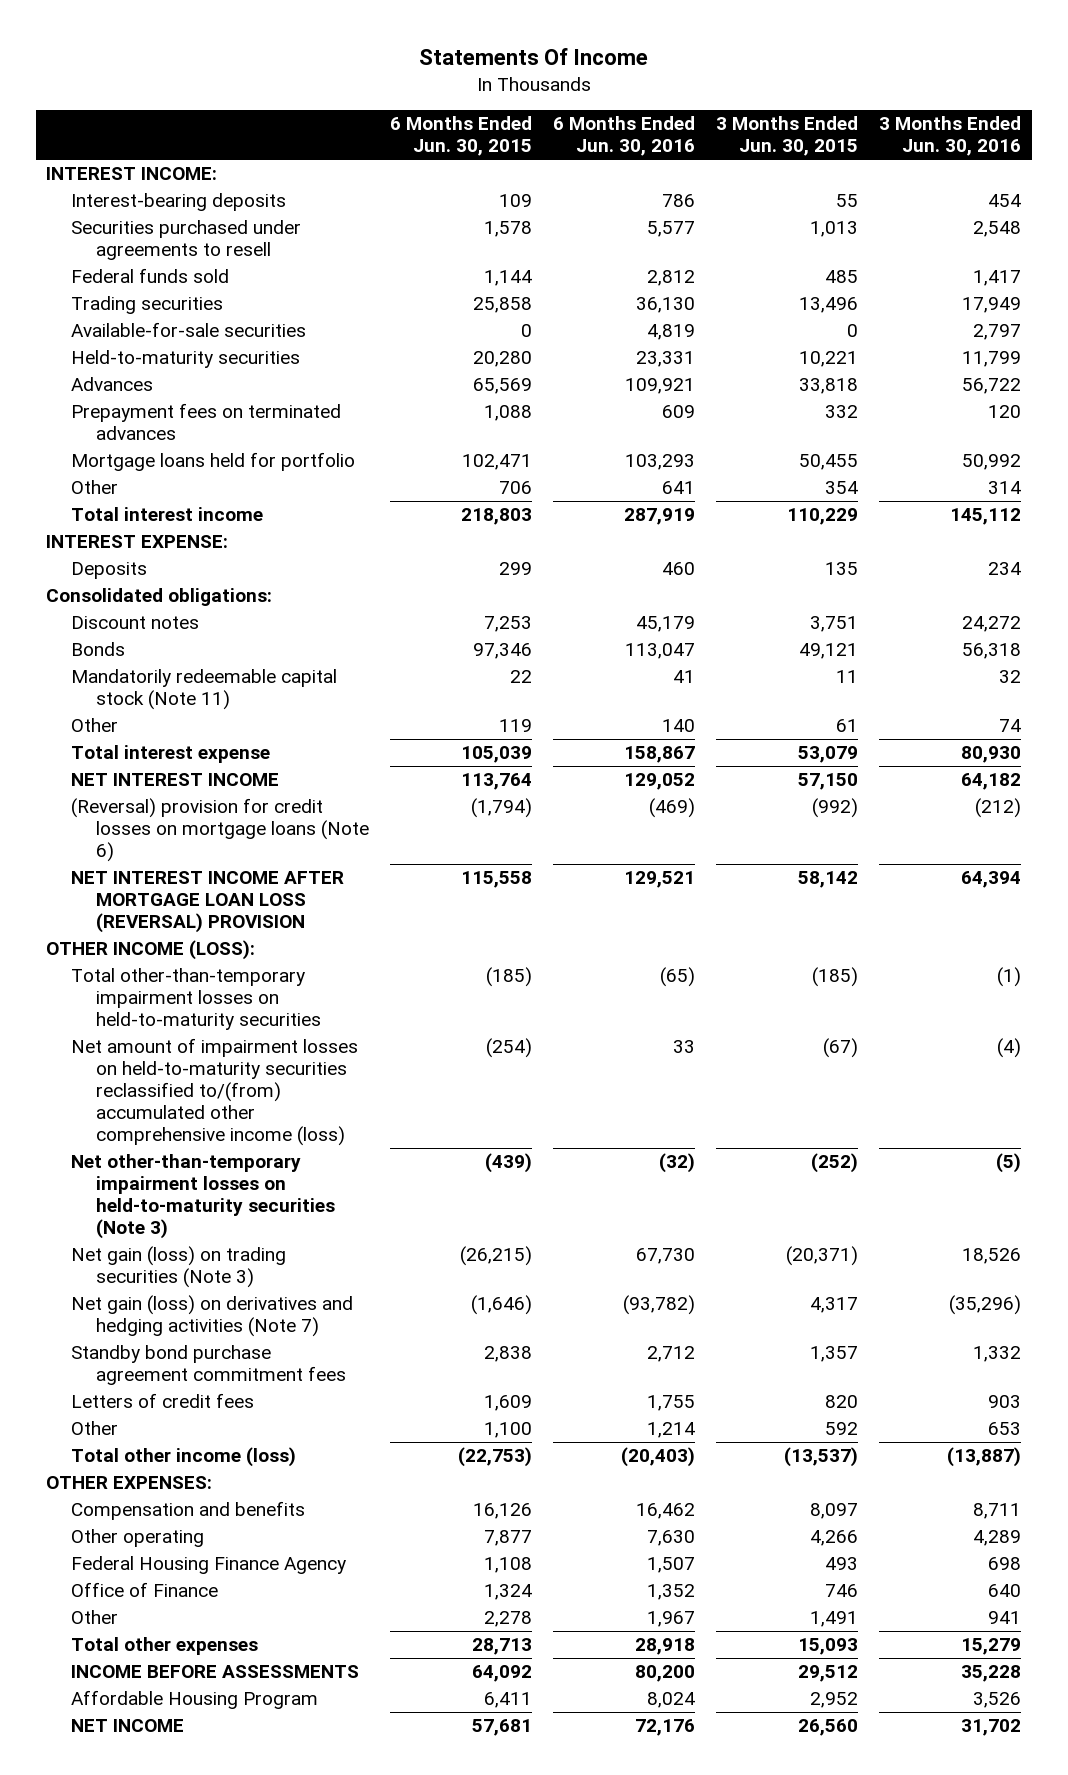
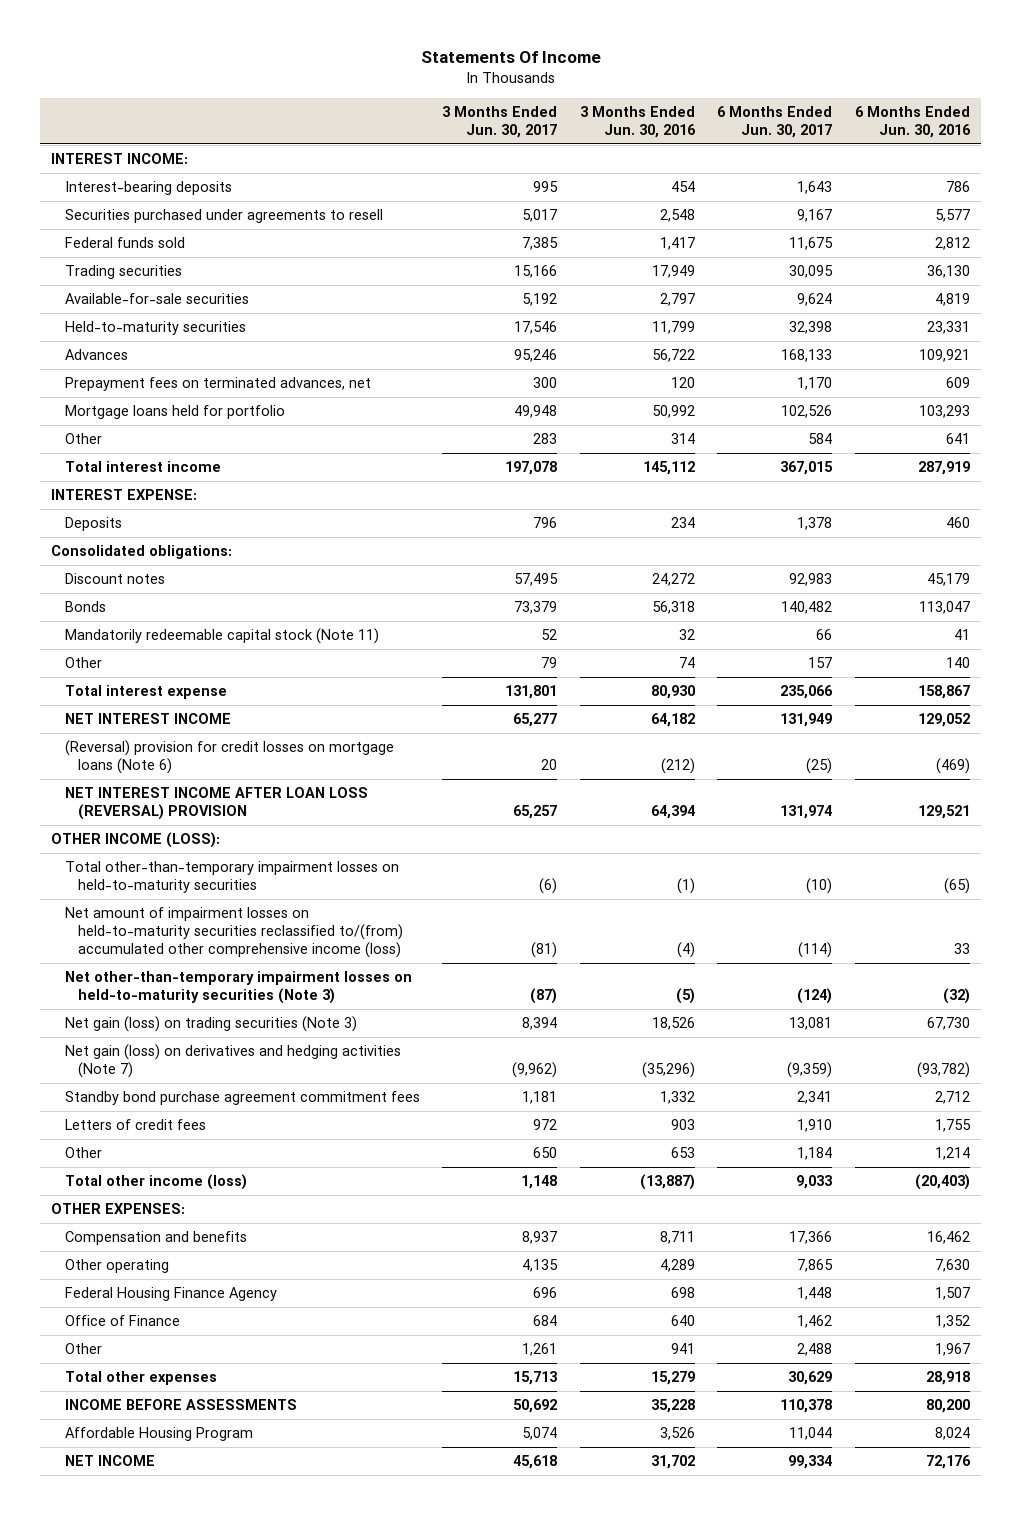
[390,116,533,157] 6 Months Ended Jun. 30, 2015 -> none
[716,116,859,157] 3 Months Ended Jun. 30, 2015 -> none
none -> [442,105,558,138] 3 Months Ended Jun. 30, 2017
none -> [717,105,833,138] 6 Months Ended Jun. 30, 2017
[71,403,342,441] Prepayment fees on terminated advances -> [64,377,371,392] Prepayment fees on terminated advances, net
[71,871,345,934] NET INTEREST INCOME AFTER MORTGAGE LOAN LOSS (REVERSAL) PROVISION -> [64,787,368,821] NET INTEREST INCOME AFTER LOAN LOSS (REVERSAL) PROVISION

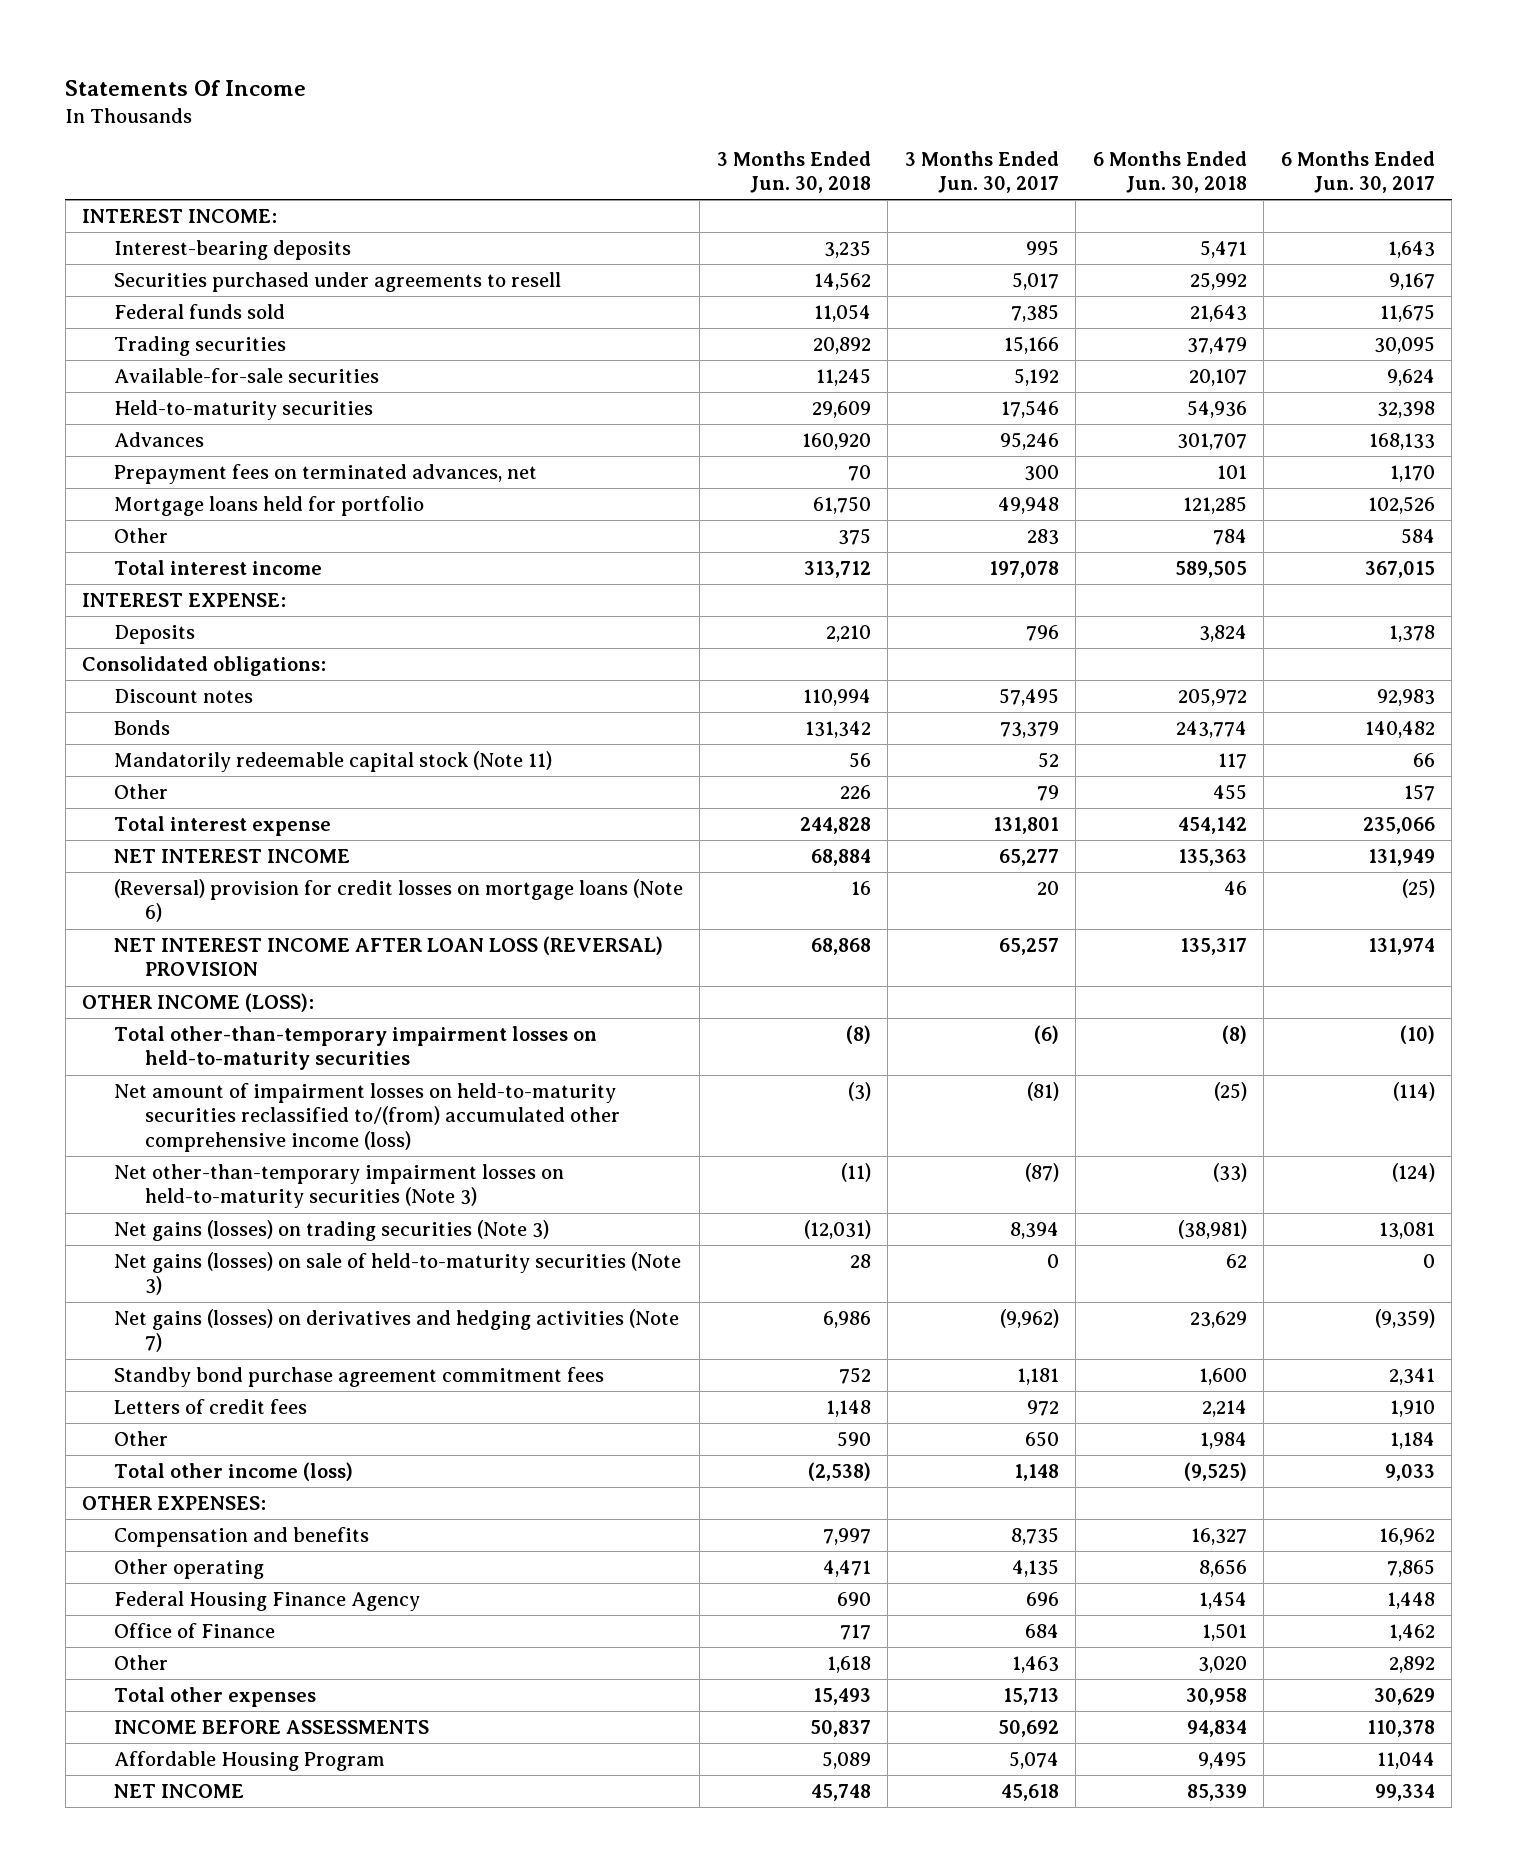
[579,105,696,138] 3 Months Ended Jun. 30, 2016 -> none
[854,105,971,138] 6 Months Ended Jun. 30, 2016 -> none
none -> [716,150,871,193] 3 Months Ended Jun. 30, 2018
none -> [1092,150,1247,193] 6 Months Ended Jun. 30, 2018
[64,1016,357,1033] Net gain (loss) on trading securities (Note 3) -> [113,1220,549,1242] Net gains (losses) on trading securities (Note 3)
none -> [113,1252,681,1296] Net gains (losses) on sale of held-to-maturity securities (Note 3)
[64,1044,401,1079] Net gain (loss) on derivatives and hedging activities (Note 7) -> [113,1309,679,1353] Net gains (losses) on derivatives and hedging activities (Note 7)
[522,1231,558,1245] 8,937 -> [1010,1527,1059,1546] 8,735
[789,1231,833,1245] 17,366 -> [1378,1528,1435,1546] 16,962
[522,1343,558,1357] 1,261 -> [1011,1656,1059,1674] 1,463
[797,1343,833,1357] 2,488 -> [1388,1656,1435,1674] 2,892

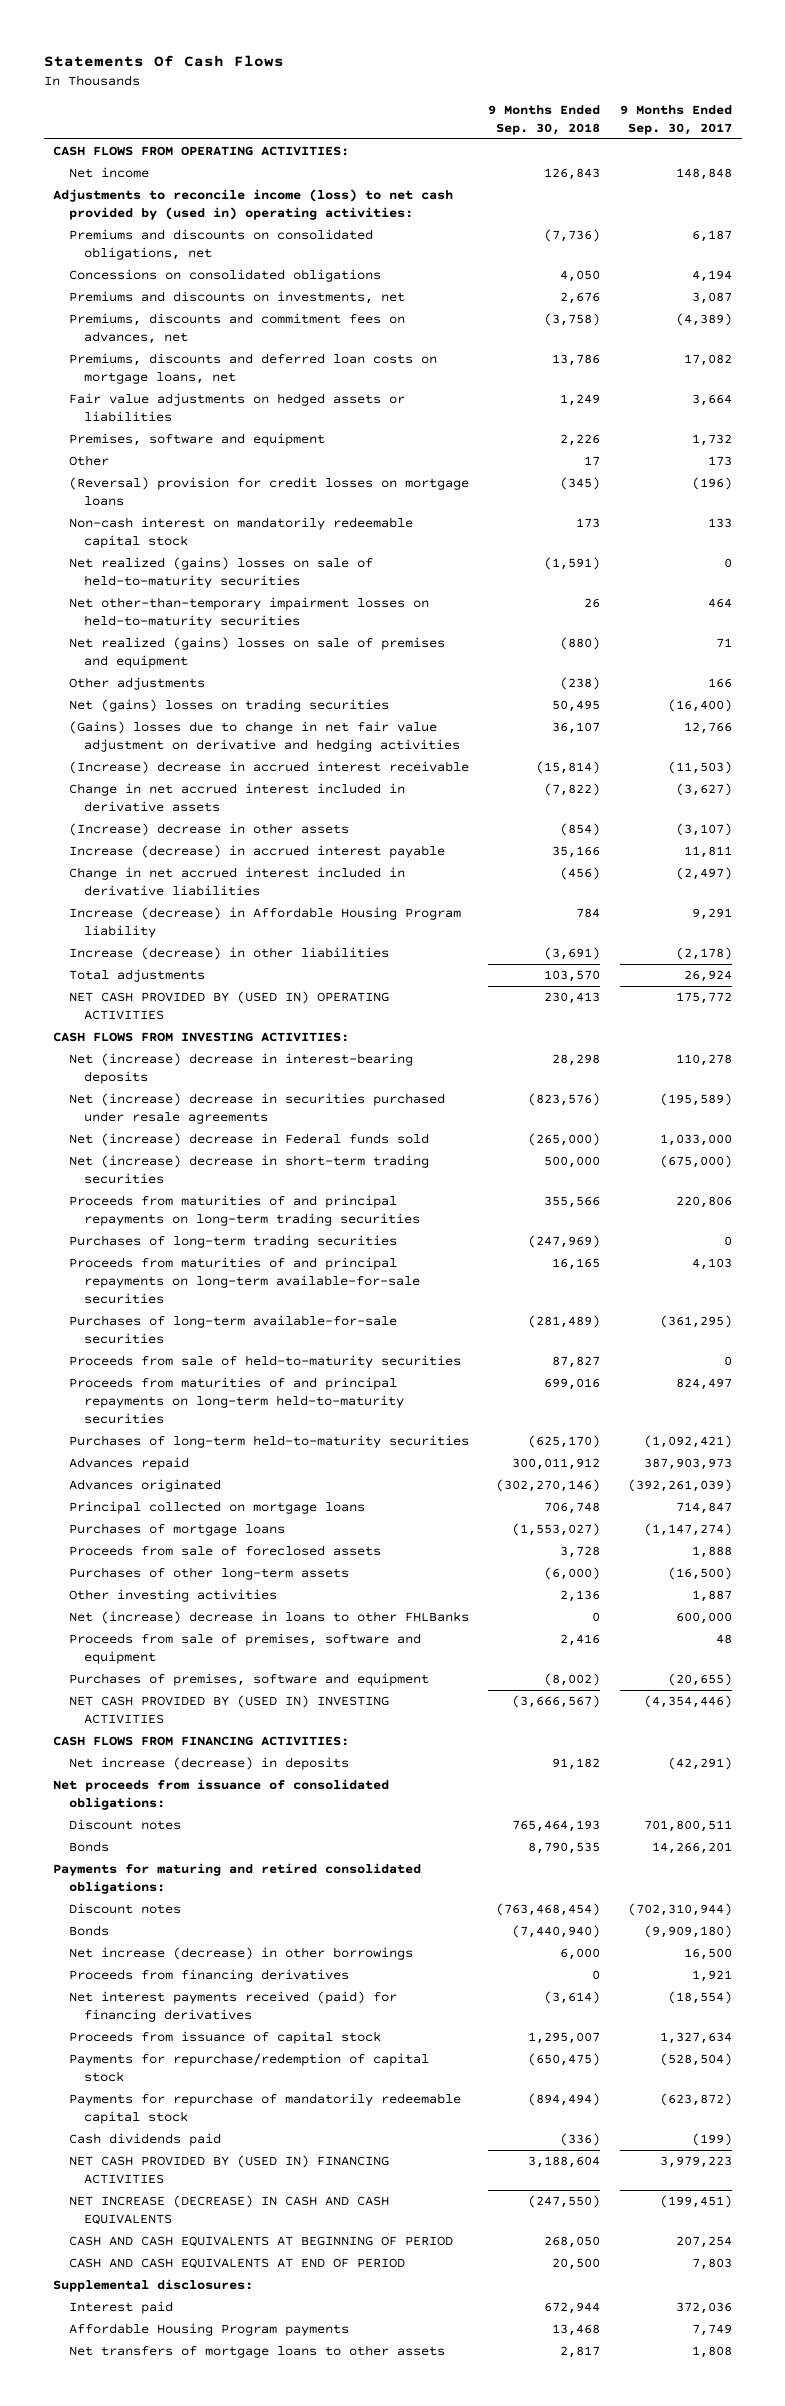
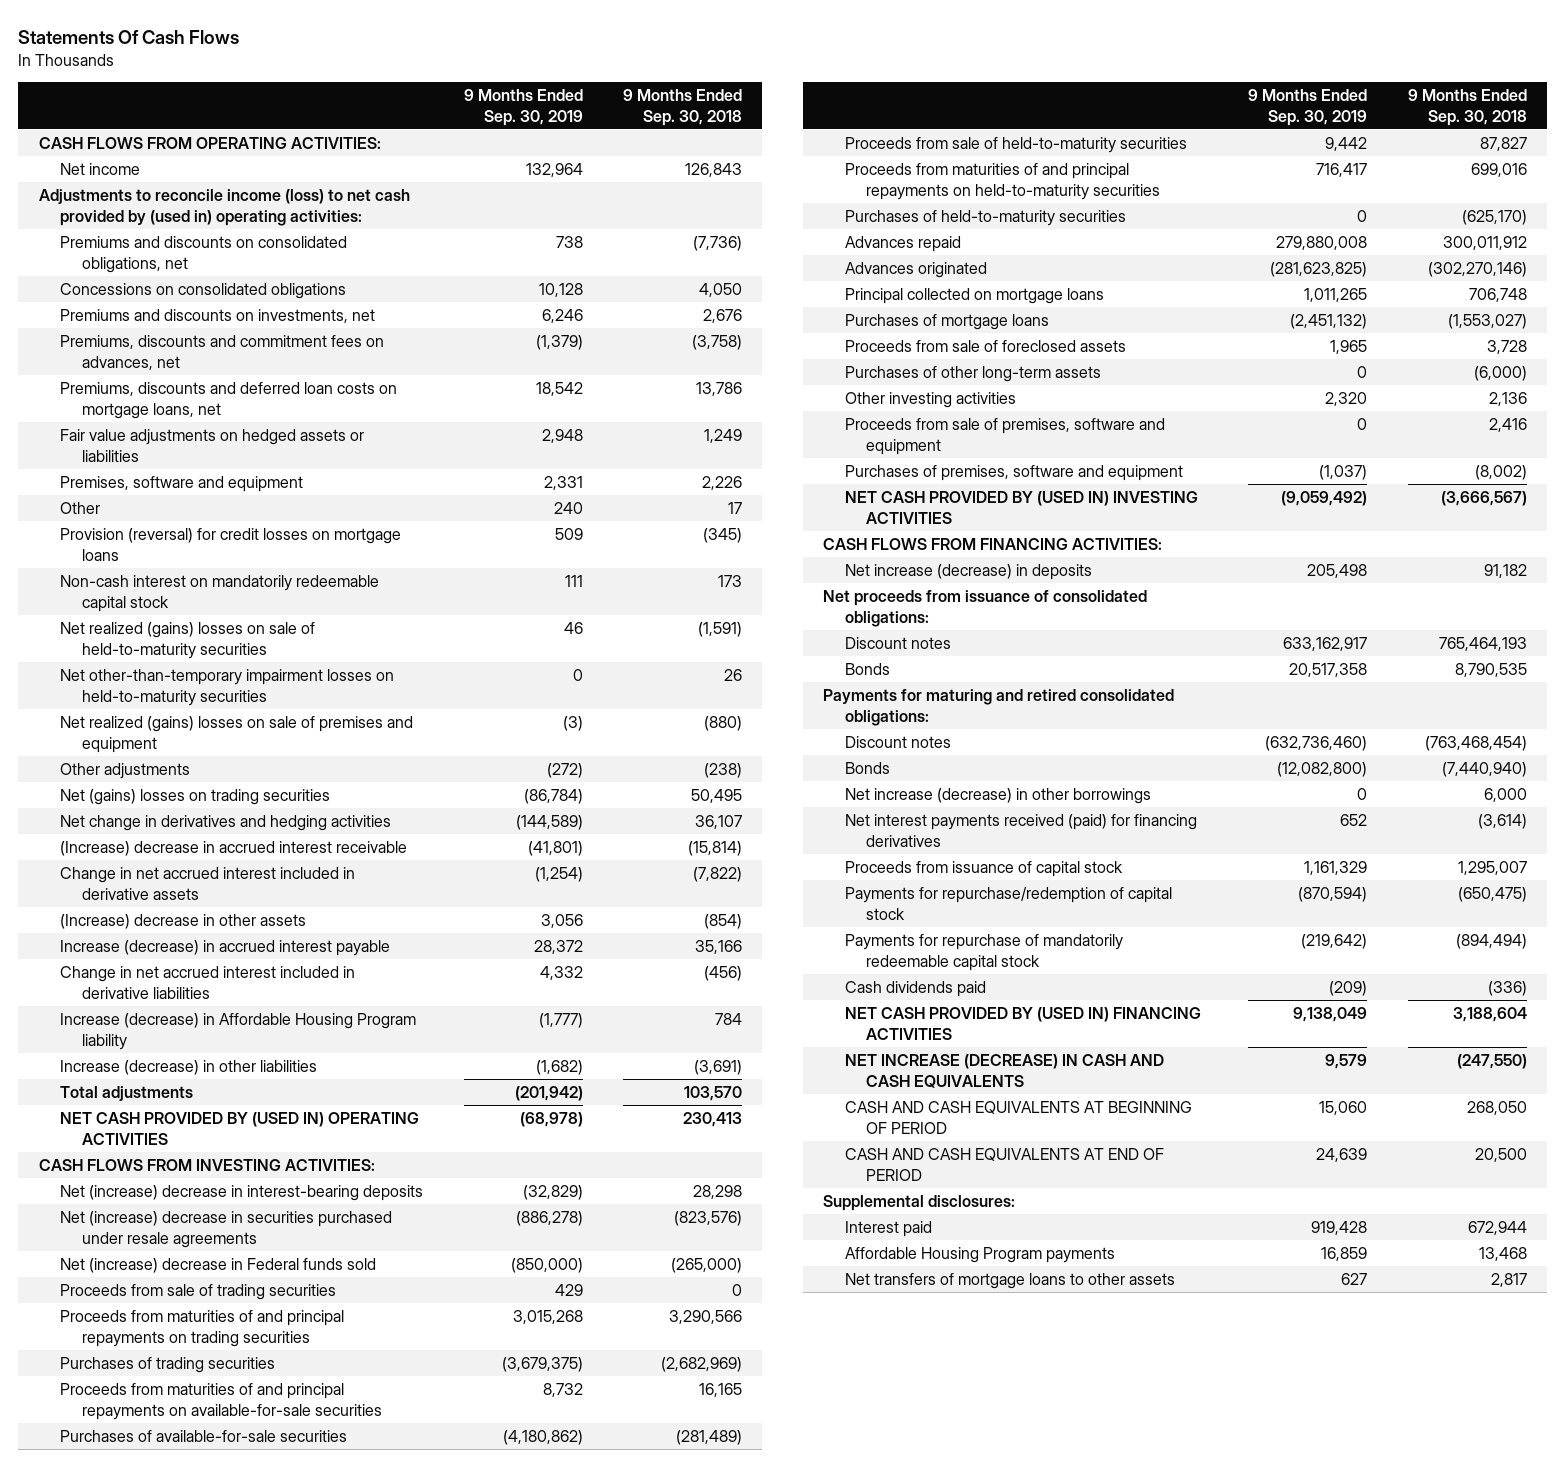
[619,105,732,135] 9 Months Ended Sep. 30, 2017 -> none
none -> [463,88,583,126] 9 Months Ended Sep. 30, 2019
[68,477,469,507] (Reversal) provision for credit losses on mortgage loans -> [60,527,402,561] Provision (reversal) for credit losses on mortgage loans
[68,721,461,753] (Gains) losses due to change in net fair value adjustment on derivative and hedging activities -> [60,814,392,831] Net change in derivatives and hedging activities
[68,1155,429,1185] Net (increase) decrease in short-term trading securities -> none
none -> [60,1283,337,1300] Proceeds from sale of trading securities
[68,1195,421,1227] Proceeds from maturities of and principal repayments on long-term trading securities -> [60,1309,345,1347] Proceeds from maturities of and principal repayments on trading securities
[544,1196,601,1209] 355,566 -> [669,1309,743,1324] 3,290,566
[68,1235,397,1249] Purchases of long-term trading securities -> [60,1356,276,1373] Purchases of trading securities
[528,1235,601,1249] (247,969) -> [661,1356,743,1372] (2,682,969)
[68,1257,421,1305] Proceeds from maturities of and principal repayments on long-term available-for-sale securities -> [60,1382,382,1420] Proceeds from maturities of and principal repayments on available-for-sale securities
[68,1315,397,1345] Purchases of long-term available-for-sale securities -> [60,1429,348,1442] Purchases of available-for-sale securities
[68,1377,405,1425] Proceeds from maturities of and principal repayments on long-term held-to-maturity securities -> [844,162,1161,200] Proceeds from maturities of and principal repayments on held-to-maturity securities
[68,1435,469,1449] Purchases of long-term held-to-maturity securities -> [844,209,1126,226] Purchases of held-to-maturity securities
[68,1611,469,1625] Net (increase) decrease in loans to other FHLBanks -> none
[68,1969,349,1983] Proceeds from financing derivatives -> none

